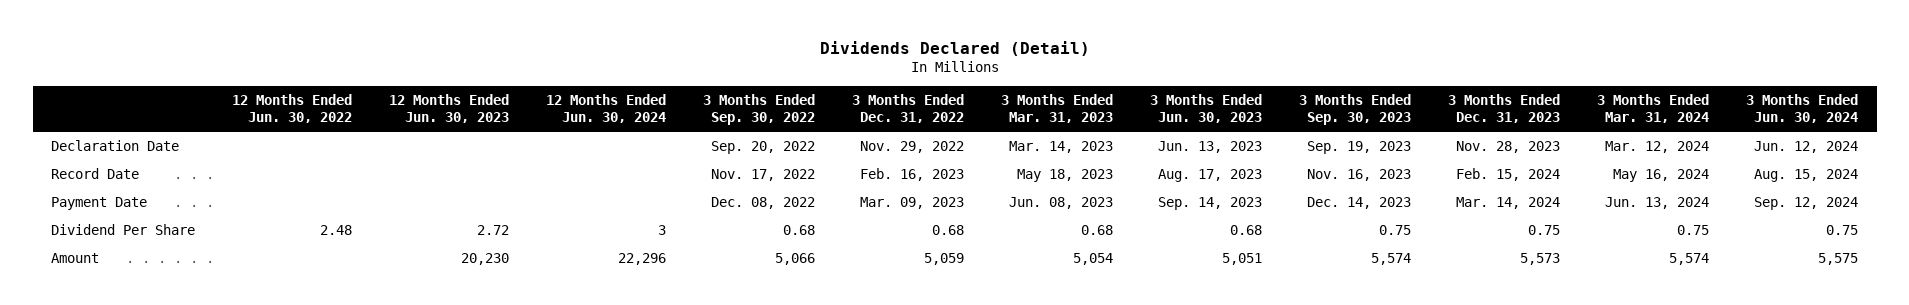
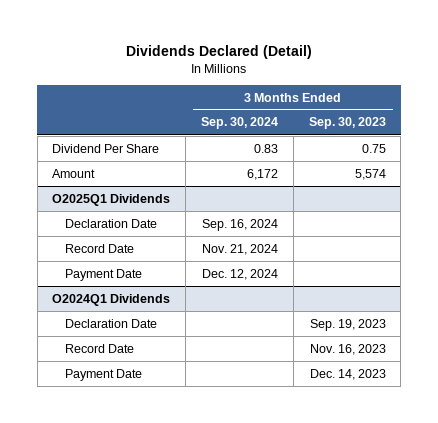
[232,93,353,124] 12 Months Ended Jun. 30, 2022 -> none
[389,93,510,124] 12 Months Ended Jun. 30, 2023 -> none
[546,93,667,124] 12 Months Ended Jun. 30, 2024 -> none
[703,93,816,126] 3 Months Ended Sep. 30, 2022 -> none
[852,93,965,124] 3 Months Ended Dec. 31, 2022 -> none
[1001,93,1114,124] 3 Months Ended Mar. 31, 2023 -> none
[1150,93,1263,124] 3 Months Ended Jun. 30, 2023 -> none
[1448,93,1561,124] 3 Months Ended Dec. 31, 2023 -> none
[1597,93,1710,124] 3 Months Ended Mar. 31, 2024 -> none
[1746,93,1859,124] 3 Months Ended Jun. 30, 2024 -> none
none -> [201,117,279,130] Sep. 30, 2024
[51,223,196,235] Dividend Per Share -> [52,143,160,153] Dividend Per Share
[51,252,100,263] Amount -> [52,168,96,178] Amount
none -> [52,193,171,206] O2025Q1 Dividends
none -> [65,218,158,228] Declaration Date
none -> [65,243,135,253] Record Date
none -> [65,268,143,281] Payment Date
none -> [52,293,171,306] O2024Q1 Dividends

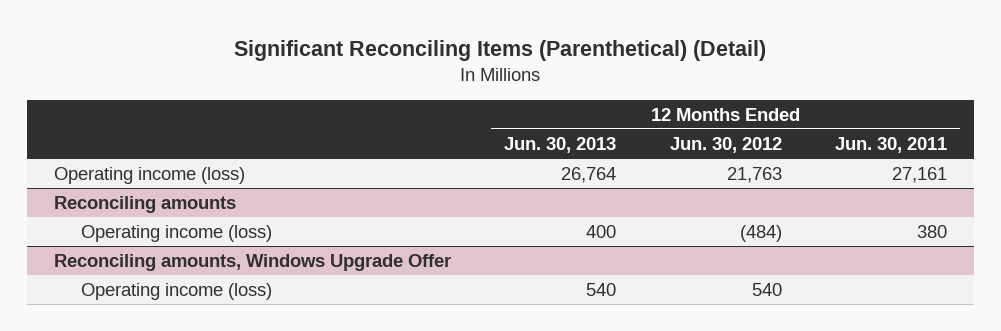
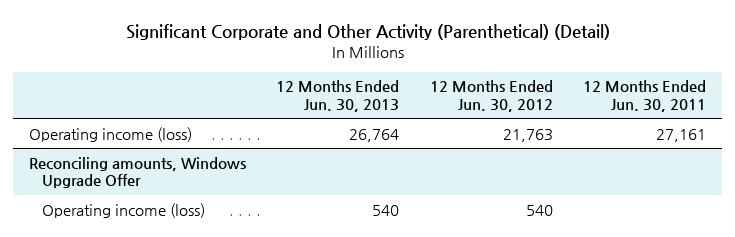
[234,39,767,61] Significant Reconciling Items (Parenthetical) (Detail) -> [125,23,610,40] Significant Corporate and Other Activity (Parenthetical) (Detail)
[53,196,236,214] Reconciling amounts -> none
[80,225,272,243] Operating income (loss) -> none

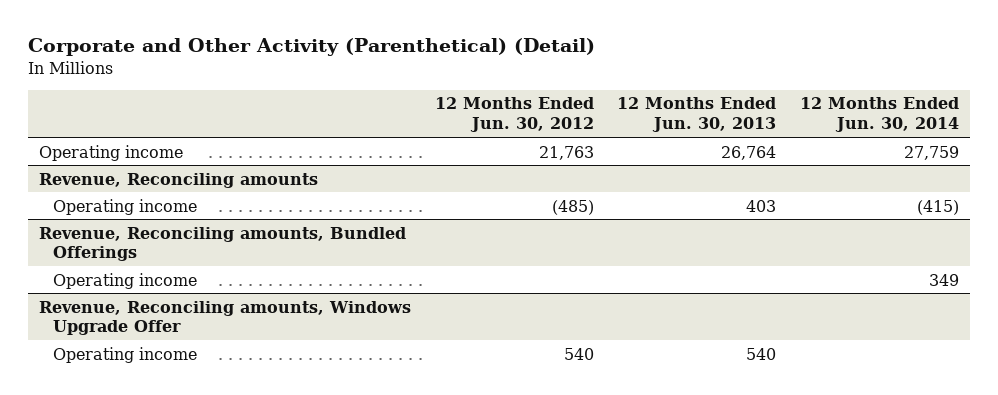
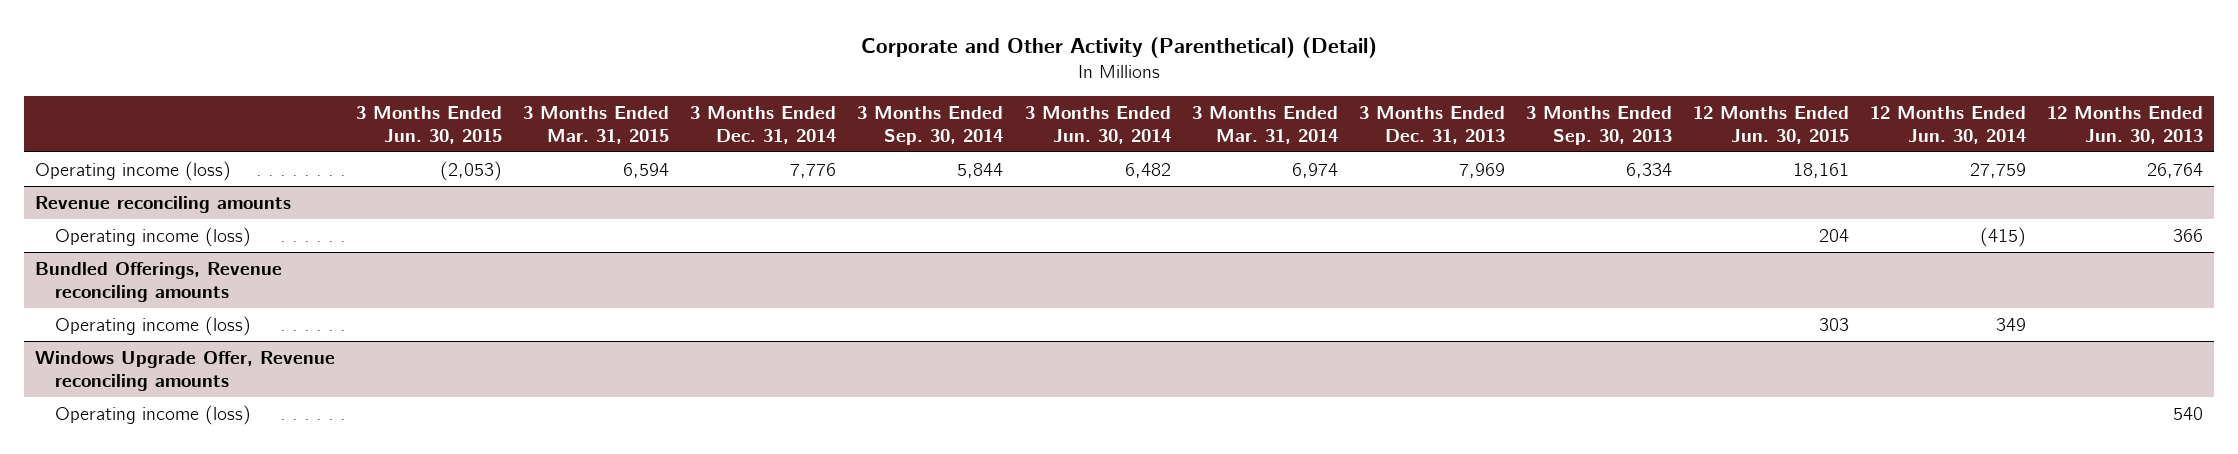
[434,97,594,133] 12 Months Ended Jun. 30, 2012 -> none
none -> [356,105,503,144] 3 Months Ended Jun. 30, 2015
none -> [523,105,670,144] 3 Months Ended Mar. 31, 2015
none -> [690,105,837,144] 3 Months Ended Dec. 31, 2014
none -> [857,105,1004,145] 3 Months Ended Sep. 30, 2014
none -> [1024,105,1171,144] 3 Months Ended Jun. 30, 2014
none -> [1191,105,1338,144] 3 Months Ended Mar. 31, 2014
none -> [1358,105,1505,144] 3 Months Ended Dec. 31, 2013
none -> [1525,105,1672,145] 3 Months Ended Sep. 30, 2013
none -> [1692,105,1849,144] 12 Months Ended Jun. 30, 2015
[39,144,184,161] Operating income -> [34,160,231,181] Operating income (loss)
[39,172,319,188] Revenue, Reconciling amounts -> [34,195,291,213] Revenue reconciling amounts
[52,198,197,215] Operating income -> [55,226,252,247] Operating income (loss)
[746,199,777,212] 403 -> [2173,228,2204,242] 366
[39,226,407,262] Revenue, Reconciling amounts, Bundled Offerings -> [34,261,282,302] Bundled Offerings, Revenue reconciling amounts
[52,272,197,289] Operating income -> [55,315,252,336] Operating income (loss)
[39,300,412,336] Revenue, Reconciling amounts, Windows Upgrade Offer -> [34,350,335,391] Windows Upgrade Offer, Revenue reconciling amounts
[52,346,197,363] Operating income -> [55,404,252,425] Operating income (loss)

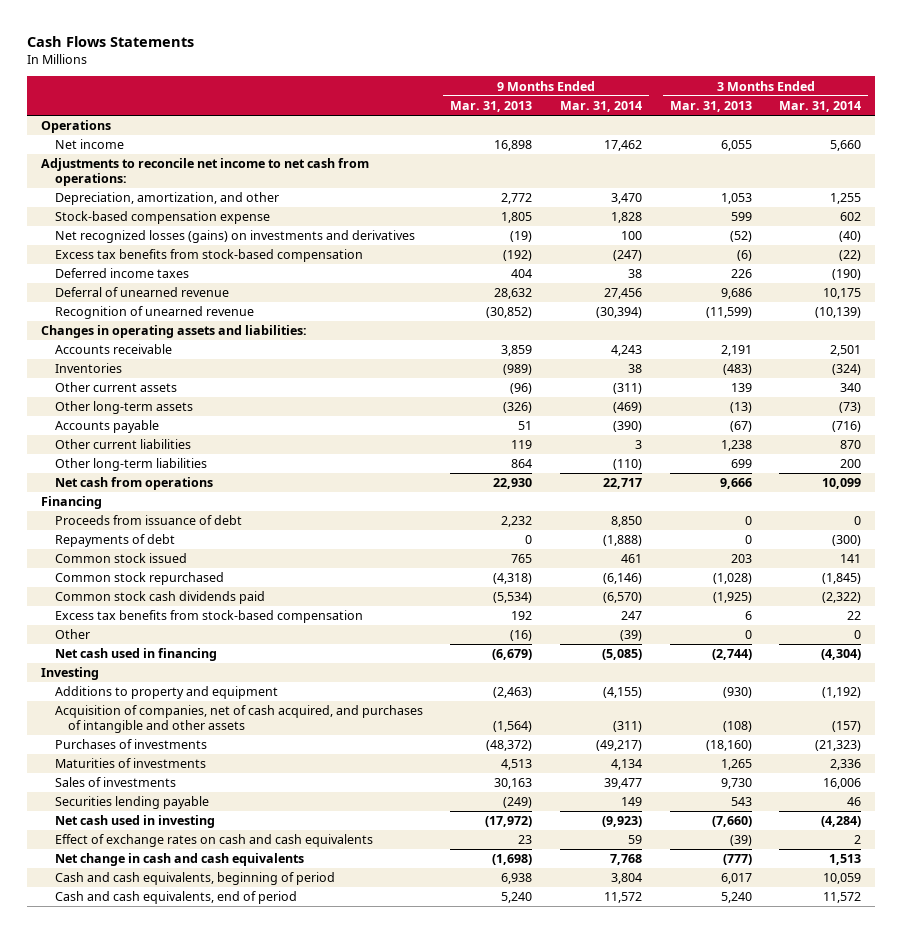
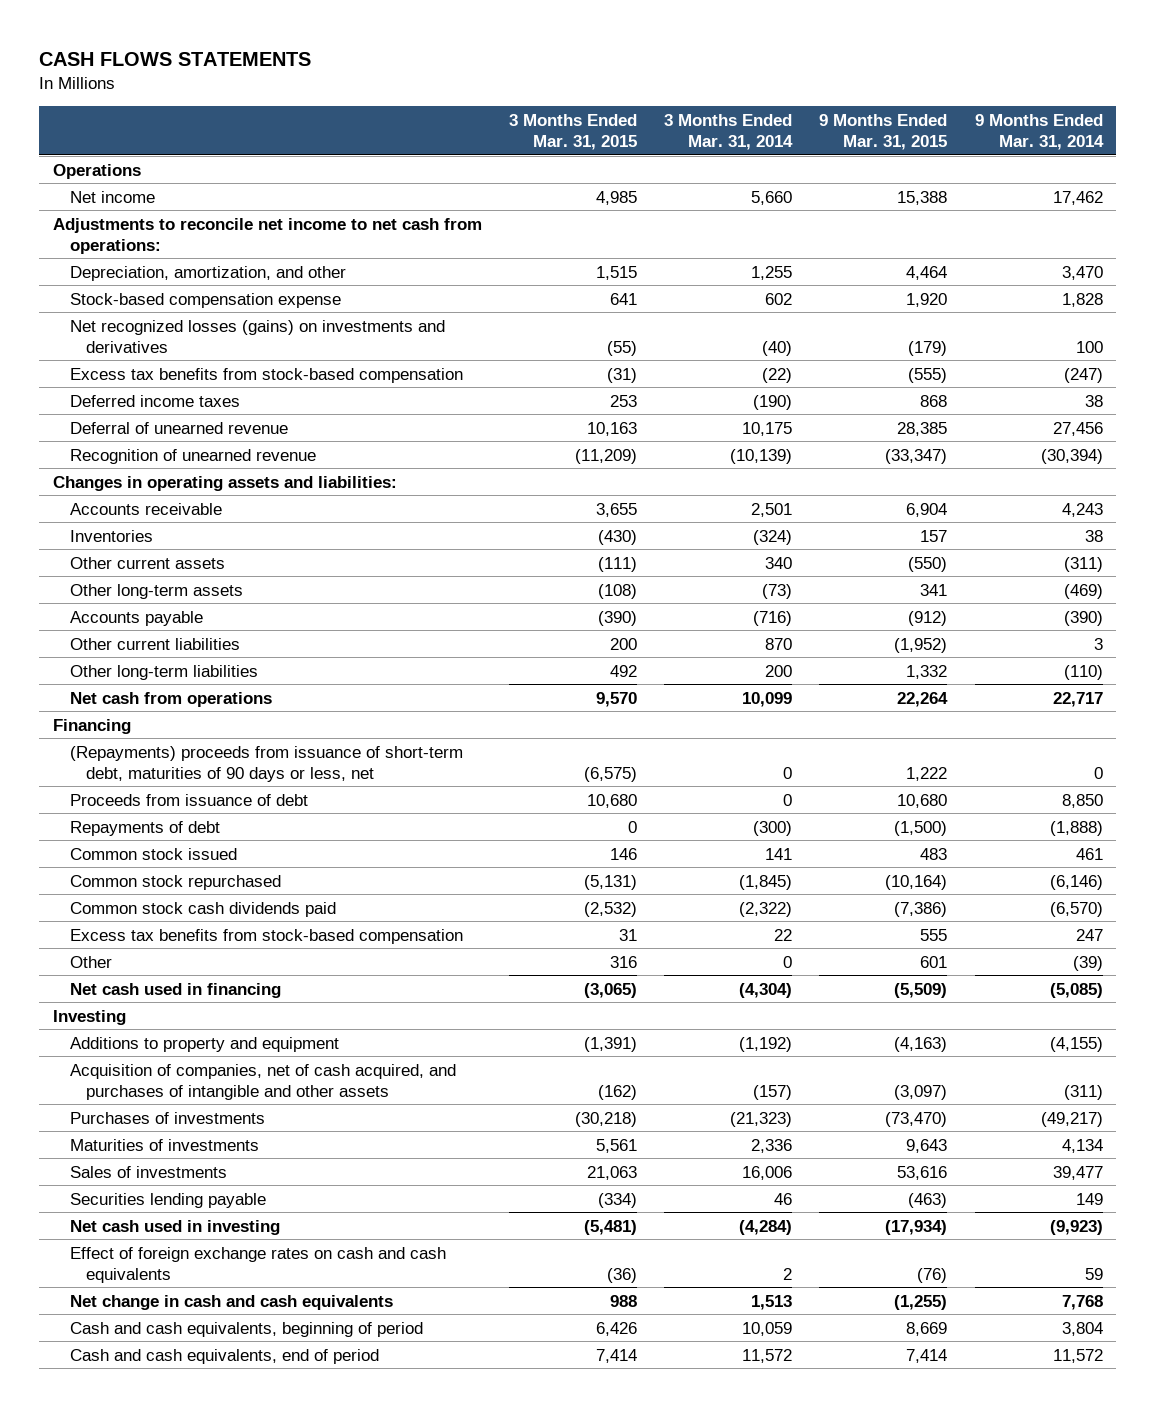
[26,35,194,47] Cash Flows Statements -> [39,51,312,66] CASH FLOWS STATEMENTS
[450,101,533,113] Mar. 31, 2013 -> none
[669,101,752,113] Mar. 31, 2013 -> none
none -> [509,114,638,150] 3 Months Ended Mar. 31, 2015
none -> [819,114,948,150] 9 Months Ended Mar. 31, 2015
none -> [69,745,463,782] (Repayments) proceeds from issuance of short-term debt, maturities of 90 days or less, net
[54,834,373,848] Effect of exchange rates on cash and cash equivalents -> [69,1246,446,1283] Effect of foreign exchange rates on cash and cash equivalents

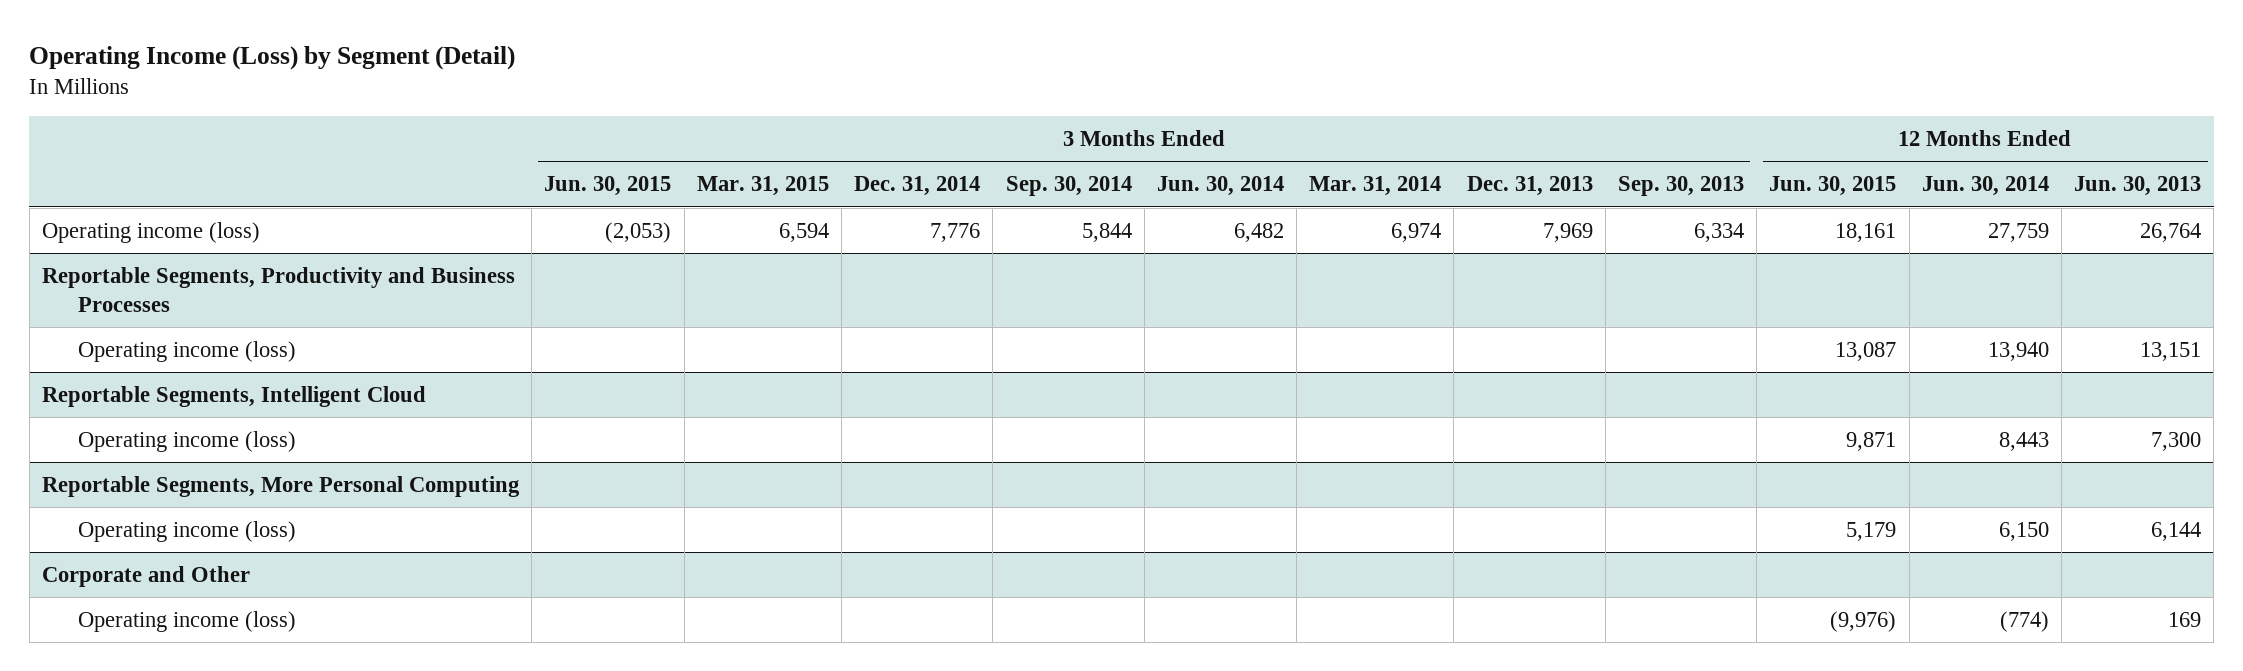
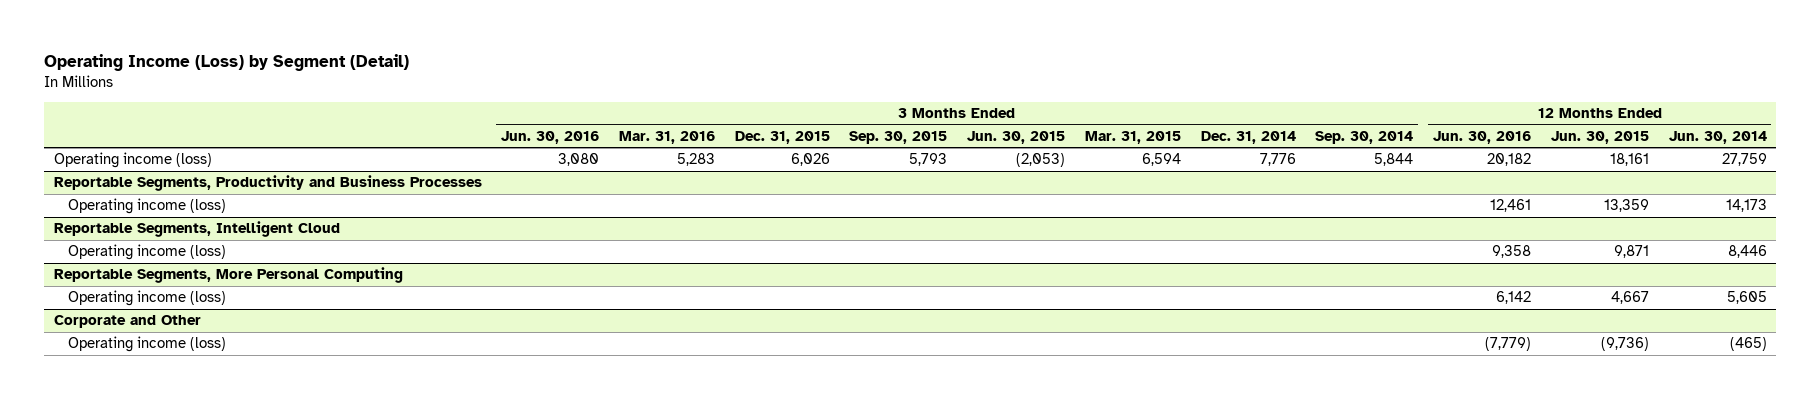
[1156,176,1284,197] Jun. 30, 2014 -> none
[1309,176,1442,197] Mar. 31, 2014 -> none
[1466,176,1593,197] Dec. 31, 2013 -> none
[1618,176,1745,197] Sep. 30, 2013 -> none
[2074,176,2202,197] Jun. 30, 2013 -> none
none -> [501,131,600,145] Jun. 30, 2016
none -> [618,131,715,145] Mar. 31, 2016
none -> [734,131,830,145] Dec. 31, 2015
none -> [849,131,948,145] Sep. 30, 2015
none -> [1433,131,1532,145] Jun. 30, 2016
[1835,341,1897,361] 13,087 -> [1603,199,1649,213] 13,359
[1987,341,2049,361] 13,940 -> [1725,199,1767,213] 14,173
[1998,431,2049,451] 8,443 -> [1727,245,1767,259] 8,446
[1846,521,1897,541] 5,179 -> [1610,291,1649,305] 4,667
[1998,521,2049,541] 6,150 -> [1726,291,1767,305] 5,605
[1830,610,1897,632] (9,976) -> [1600,337,1649,352] (9,736)
[1999,610,2049,632] (774) -> [1729,337,1767,352] (465)

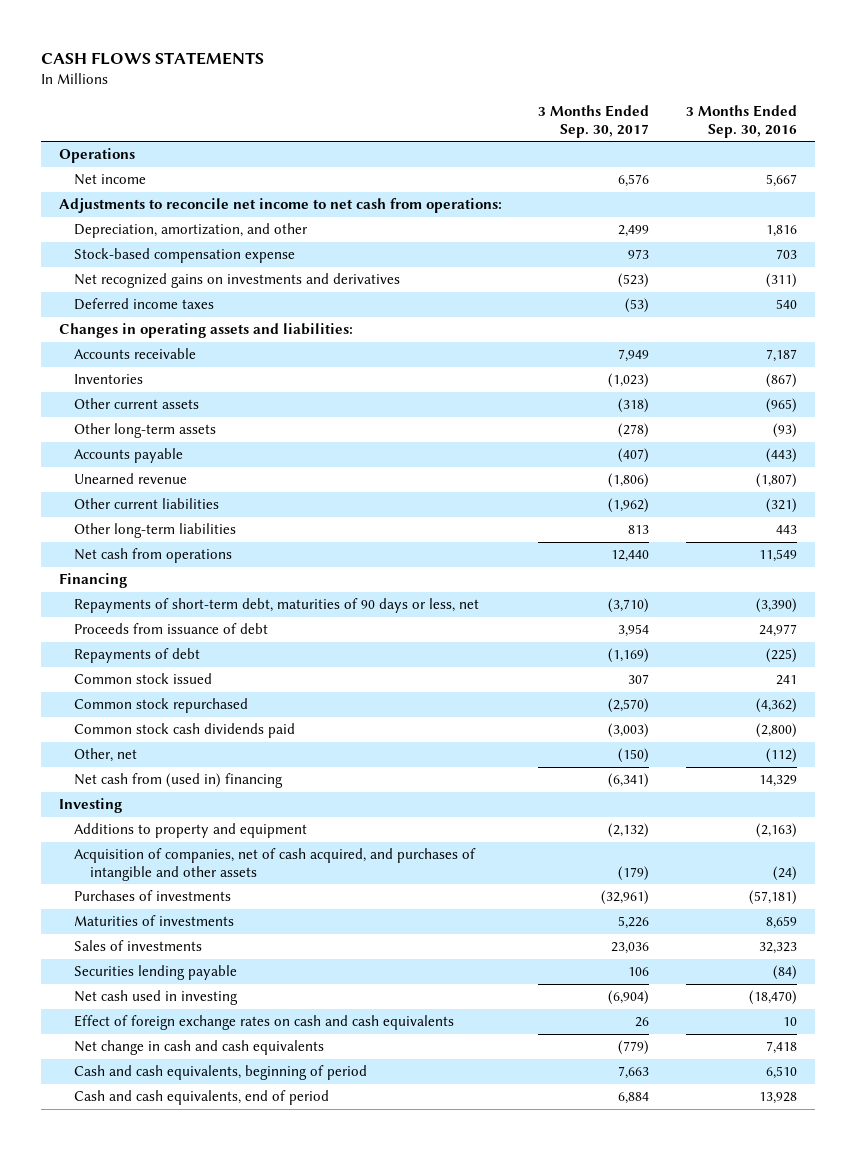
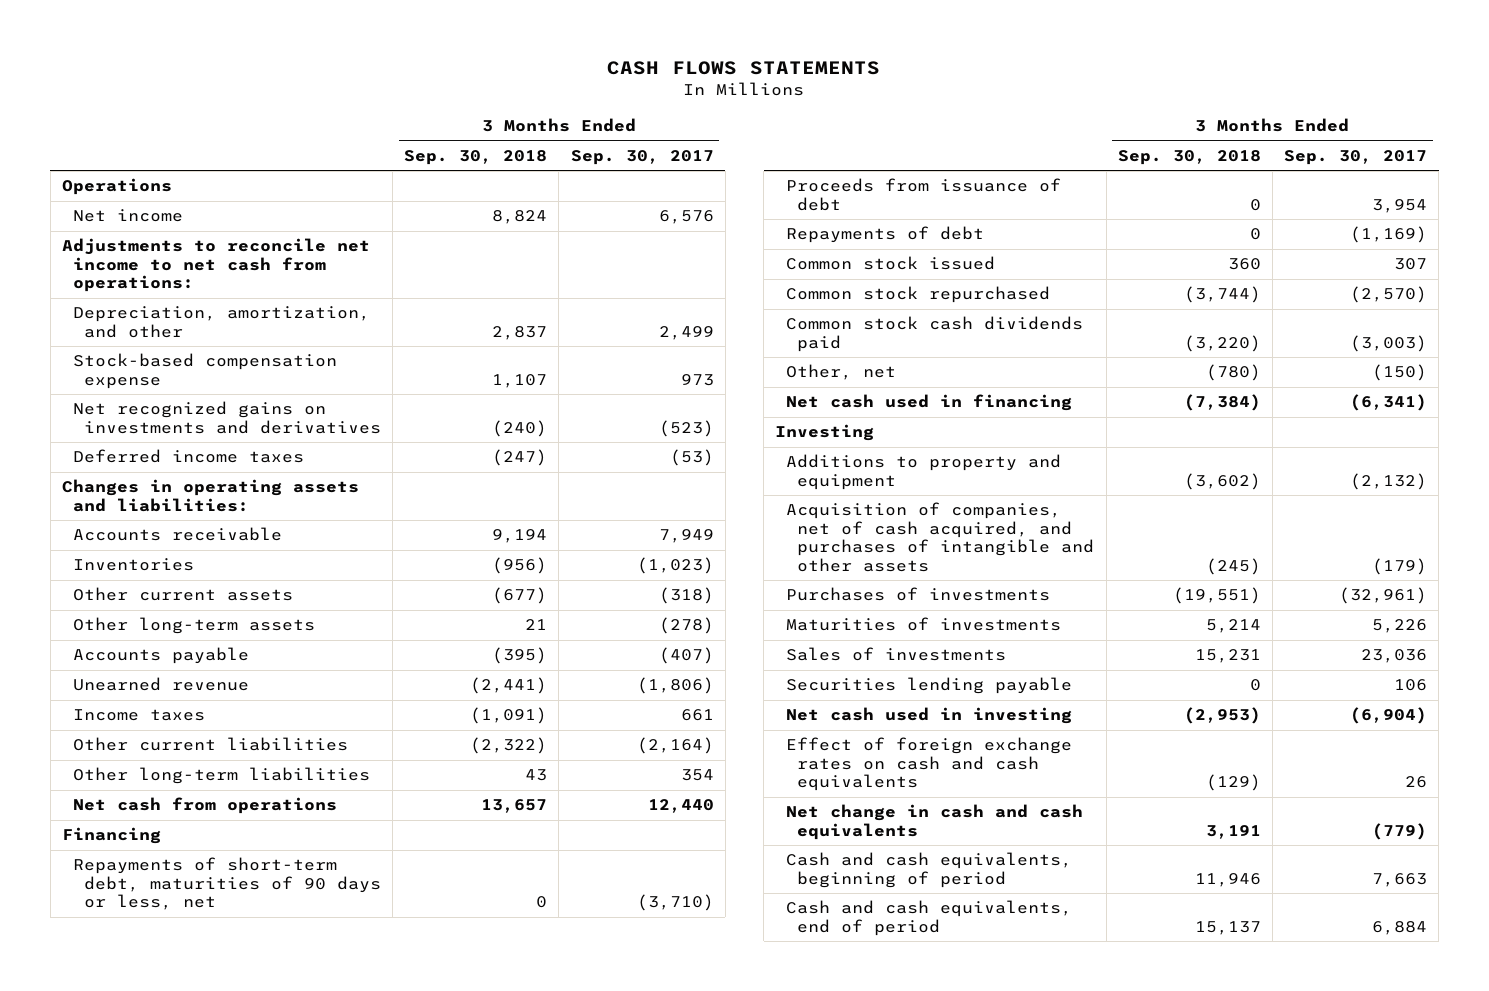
[685,105,797,138] 3 Months Ended Sep. 30, 2016 -> none
none -> [404,149,548,165] Sep. 30, 2018
none -> [73,709,206,722] Income taxes
[608,498,650,514] (1,962) -> [636,737,714,755] (2,164)
[628,525,650,535] 813 -> [680,769,714,782] 354
[74,773,284,789] Net cash from (used in) financing -> [786,394,1073,412] Net cash used in financing

